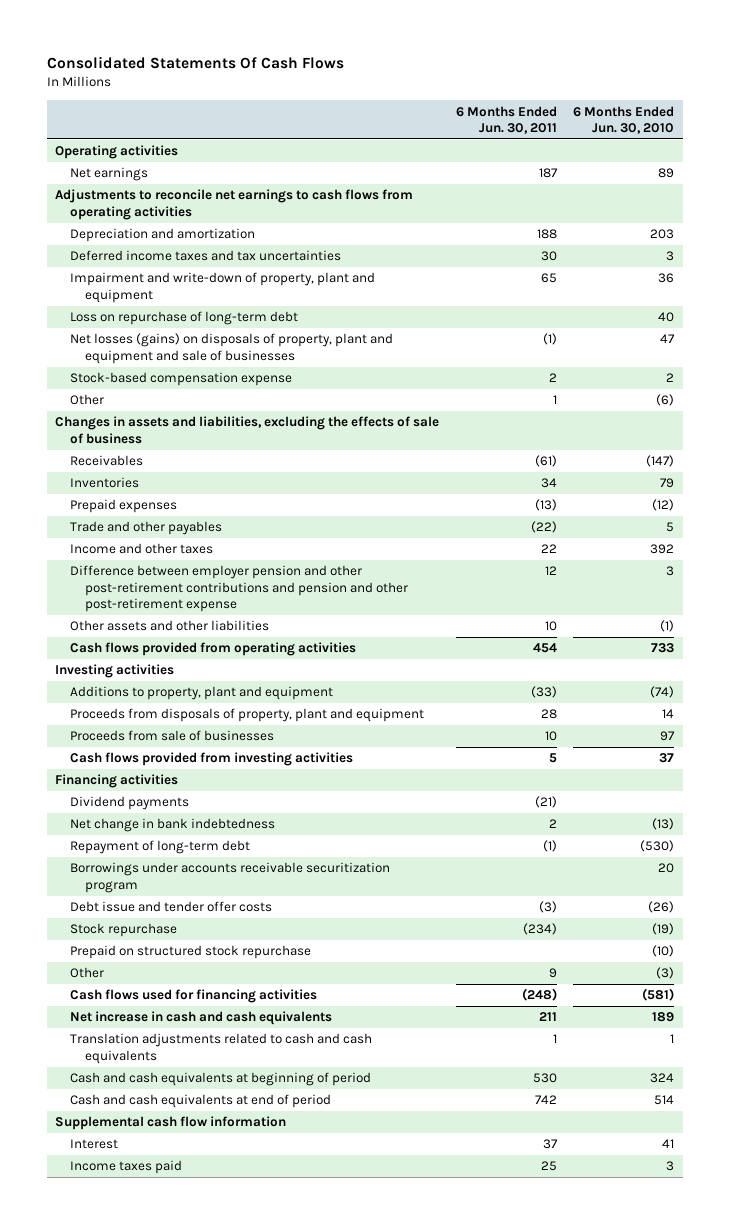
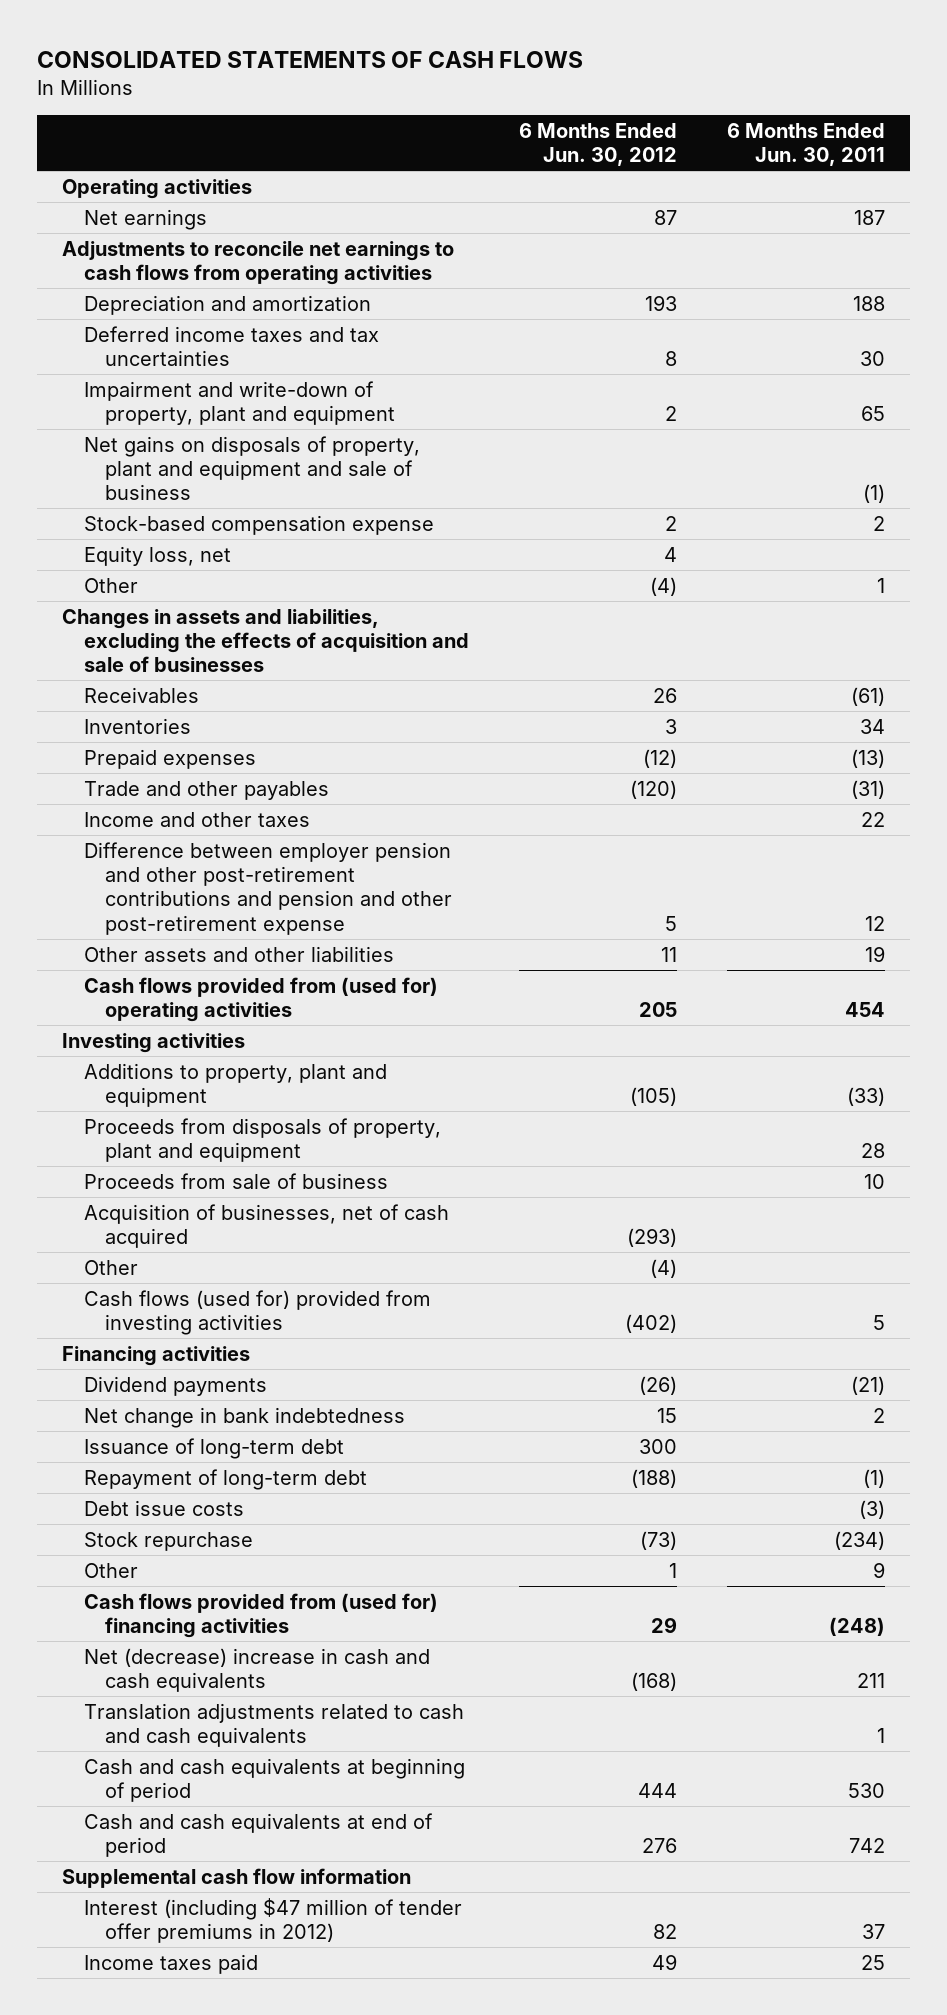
[46,56,344,70] Consolidated Statements Of Cash Flows -> [37,51,584,69] CONSOLIDATED STATEMENTS OF CASH FLOWS
[573,105,675,134] 6 Months Ended Jun. 30, 2010 -> none
none -> [518,122,677,166] 6 Months Ended Jun. 30, 2012
[70,311,299,326] Loss on repurchase of long-term debt -> none
[70,333,394,364] Net losses (gains) on disposals of property, plant and equipment and sale of businesses -> [83,435,420,501] Net gains on disposals of property, plant and equipment and sale of business
none -> [83,545,231,566] Equity loss, net
[55,416,440,444] Changes in assets and liabilities, excluding the effects of sale of business -> [62,608,469,673] Changes in assets and liabilities, excluding the effects of acquisition and sale of businesses
[530,521,557,534] (22) -> [850,779,885,799] (31)
[544,621,557,632] 10 -> [864,945,885,962] 19
[70,642,357,657] Cash flows provided from operating activities -> [83,976,438,1023] Cash flows provided from (used for) operating activities
[70,730,275,742] Proceeds from sale of businesses -> [83,1172,388,1189] Proceeds from sale of business
none -> [83,1203,449,1249] Acquisition of businesses, net of cash acquired
none -> [83,1259,138,1275] Other
[70,752,354,767] Cash flows provided from investing activities -> [83,1289,431,1336] Cash flows (used for) provided from investing activities
none -> [83,1437,344,1459] Issuance of long-term debt
[70,862,391,893] Borrowings under accounts receivable securitization program -> none
[70,901,273,913] Debt issue and tender offer costs -> [83,1499,244,1516] Debt issue costs
[70,945,312,960] Prepaid on structured stock repurchase -> none
[70,989,318,1004] Cash flows used for financing activities -> [83,1592,438,1639] Cash flows provided from (used for) financing activities
[70,1011,333,1026] Net increase in cash and cash equivalents -> [83,1647,430,1693] Net (decrease) increase in cash and cash equivalents
[70,1139,119,1150] Interest -> [83,1897,462,1944] Interest (including $47 million of tender offer premiums in 2012)

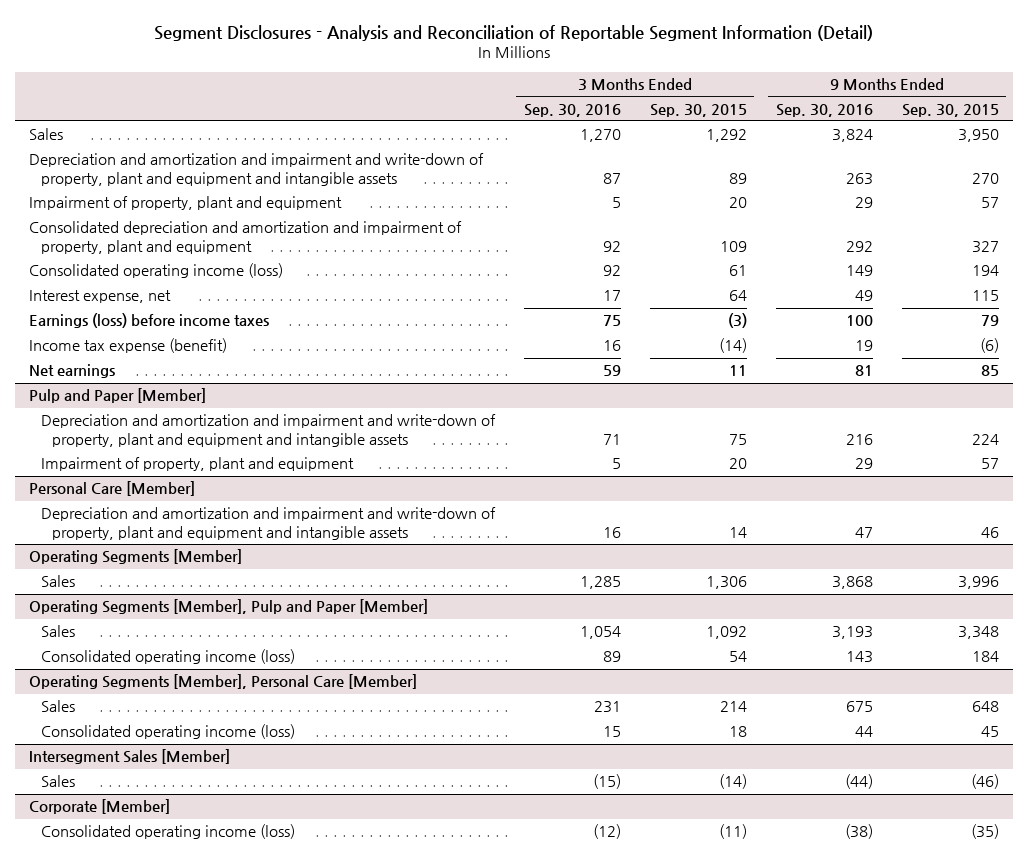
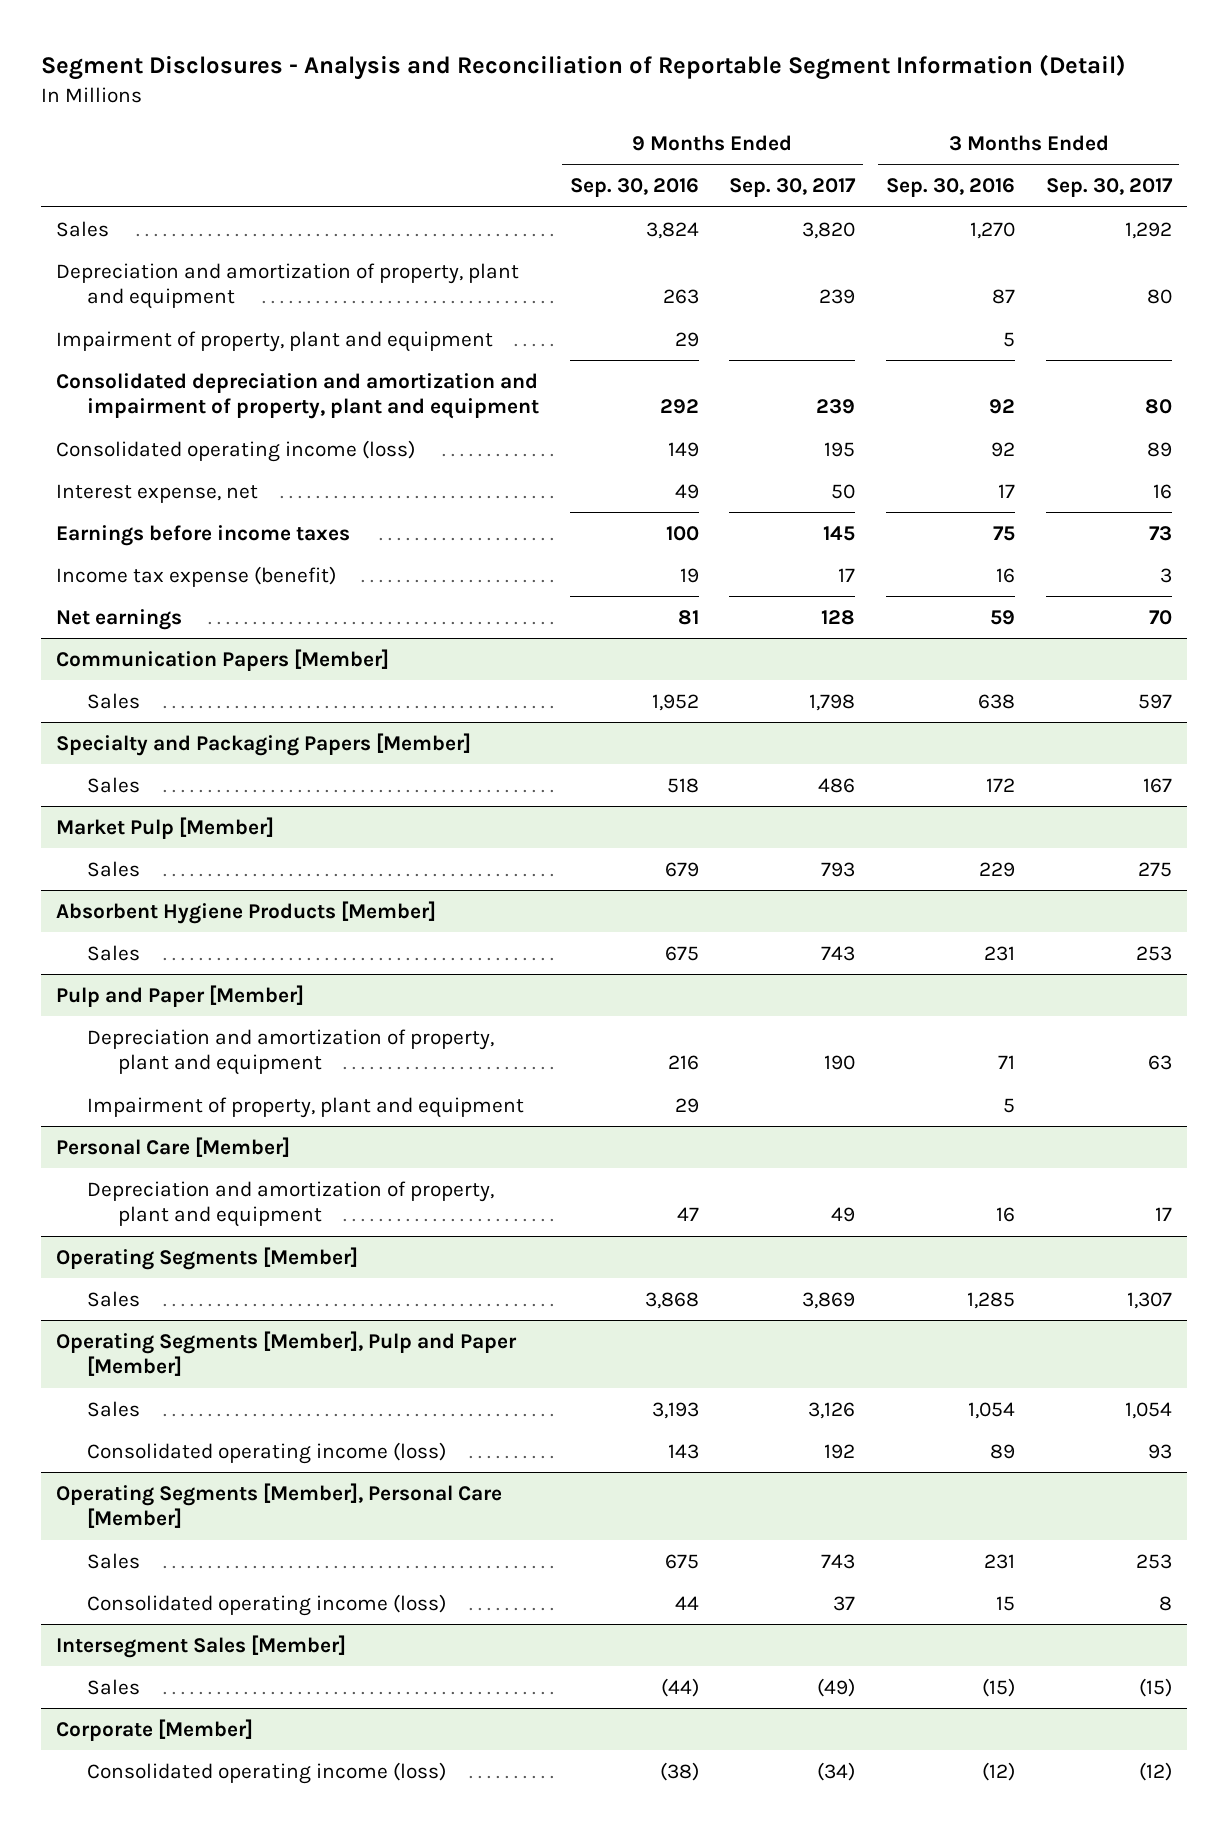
[649,103,747,117] Sep. 30, 2015 -> none
[901,103,999,117] Sep. 30, 2015 -> none
none -> [729,178,857,198] Sep. 30, 2017
none -> [1045,178,1173,198] Sep. 30, 2017
[29,153,485,186] Depreciation and amortization and impairment and write-down of property, plant and equipment and intangible assets -> [56,262,520,310] Depreciation and amortization of property, plant and equipment
[29,313,270,329] Earnings (loss) before income taxes -> [56,524,351,546] Earnings before income taxes
none -> [56,648,390,671] Communication Papers [Member]
none -> [86,692,140,709] Sales
none -> [56,732,472,756] Specialty and Packaging Papers [Member]
none -> [86,776,140,793] Sales
none -> [56,816,275,839] Market Pulp [Member]
none -> [86,860,140,877] Sales
none -> [56,900,437,924] Absorbent Hygiene Products [Member]
none -> [86,944,140,961] Sales
[40,414,496,447] Depreciation and amortization and impairment and write-down of property, plant and equipment and intangible assets -> [86,1028,494,1076] Depreciation and amortization of property, plant and equipment
[40,507,496,540] Depreciation and amortization and impairment and write-down of property, plant and equipment and intangible assets -> [86,1180,494,1228] Depreciation and amortization of property, plant and equipment

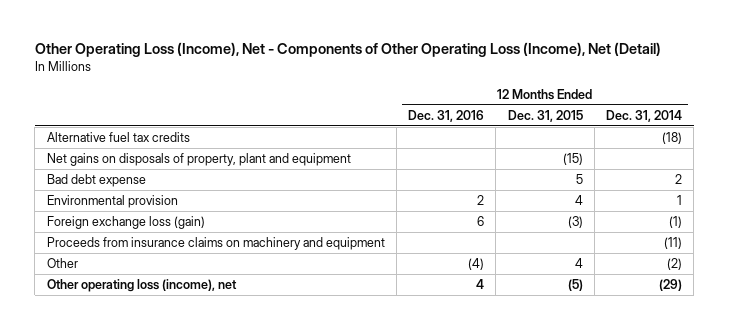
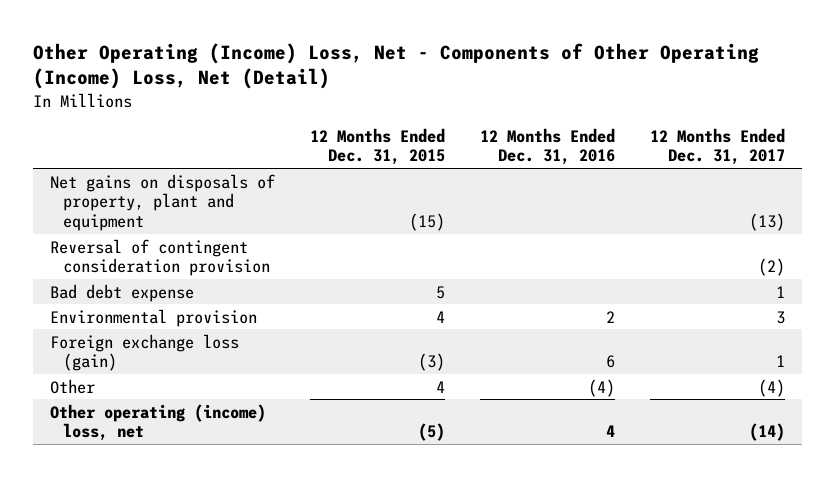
[34,42,661,58] Other Operating Loss (Income), Net - Components of Other Operating Loss (Income), Net (Detail) -> [32,42,759,90] Other Operating (Income) Loss, Net - Components of Other Operating (Income) Loss, Net (Detail)
[606,109,683,122] Dec. 31, 2014 -> none
none -> [649,127,785,166] 12 Months Ended Dec. 31, 2017
[46,132,190,143] Alternative fuel tax credits -> none
none -> [50,238,271,277] Reversal of contingent consideration provision
[46,237,385,251] Proceeds from insurance claims on machinery and equipment -> none
[46,279,237,293] Other operating loss (income), net -> [50,403,267,442] Other operating (income) loss, net

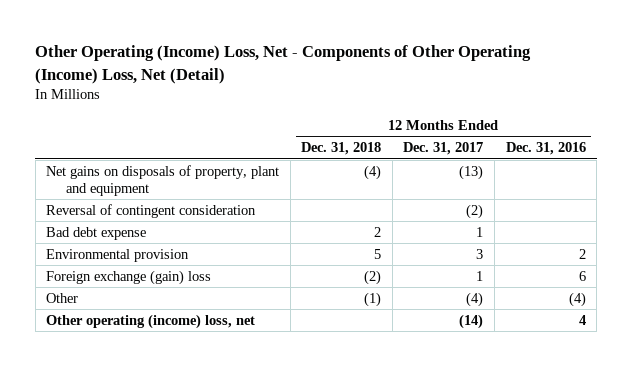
[310,127,446,166] 12 Months Ended Dec. 31, 2015 -> none
none -> [301,141,382,155] Dec. 31, 2018
[50,238,271,277] Reversal of contingent consideration provision -> [46,203,257,218] Reversal of contingent consideration
[50,333,240,372] Foreign exchange loss (gain) -> [46,269,212,285] Foreign exchange (gain) loss

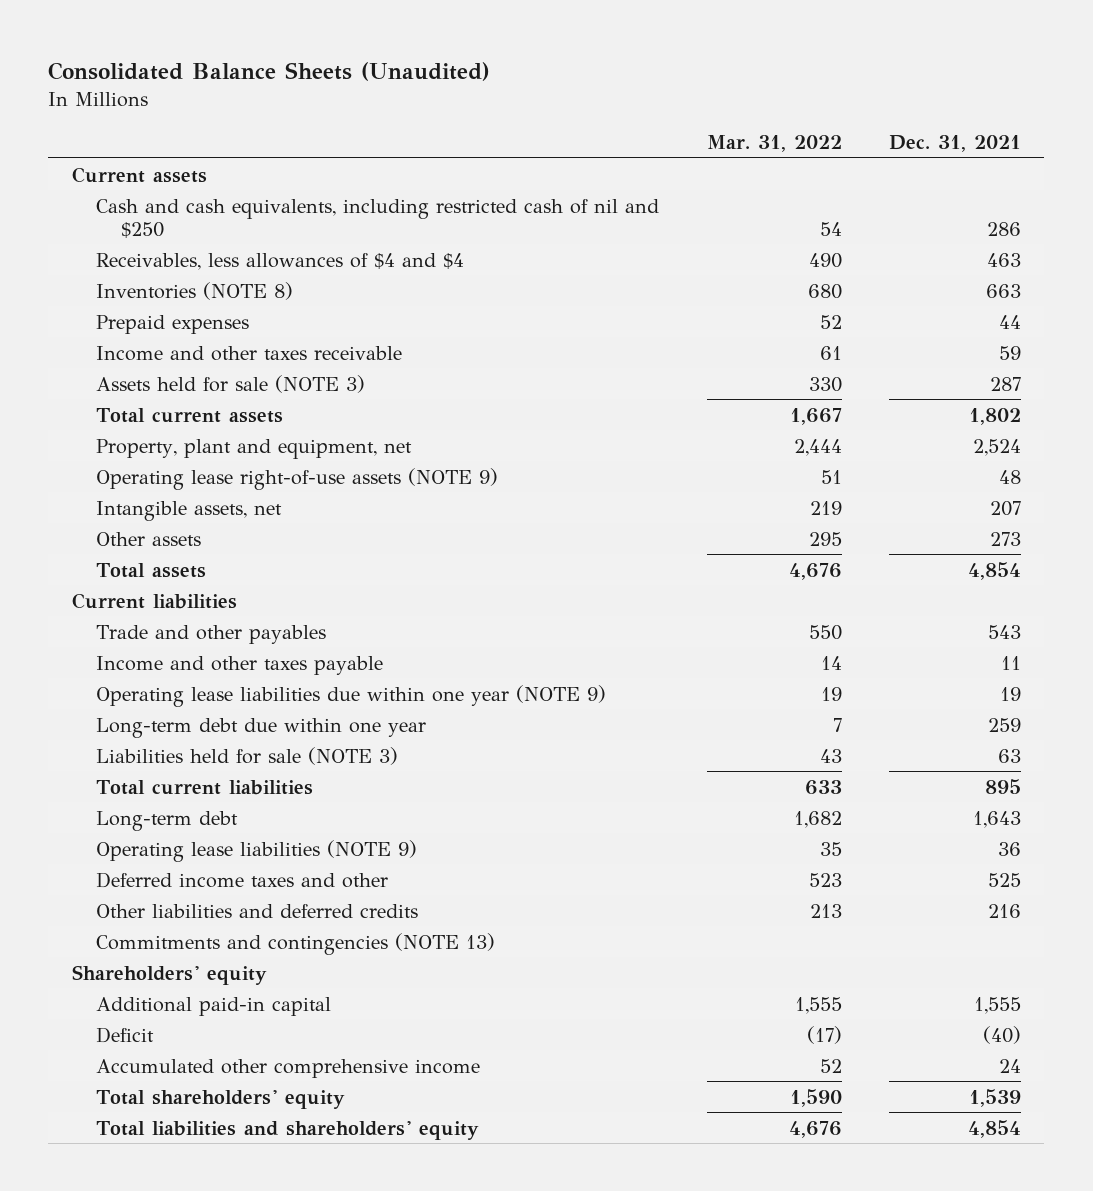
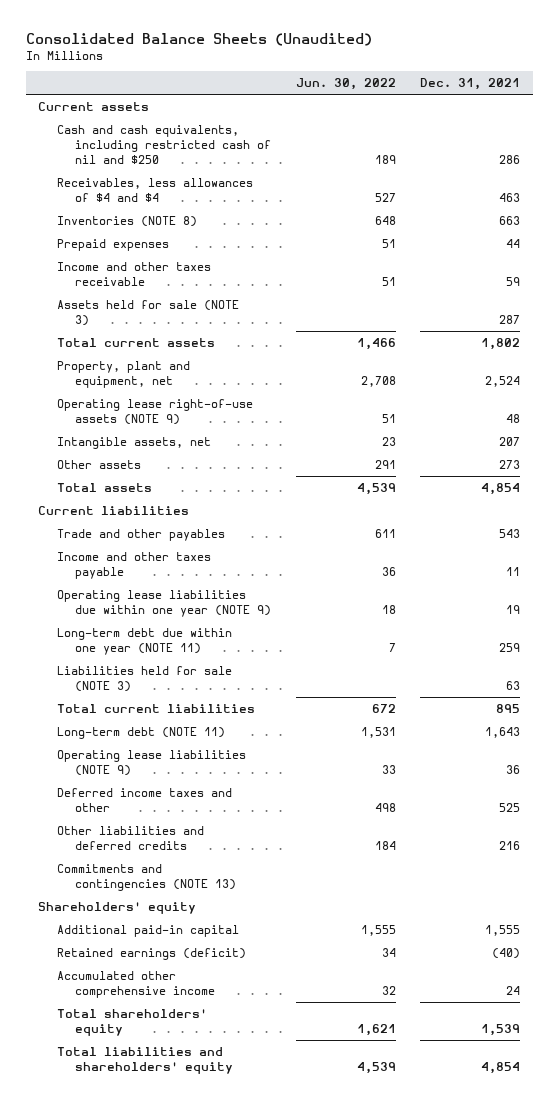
[706,134,842,152] Mar. 31, 2022 -> none
none -> [295,78,396,91] Jun. 30, 2022
[96,717,427,738] Long-term debt due within one year -> [56,628,232,655] Long-term debt due within one year (NOTE 11)
[96,810,239,831] Long-term debt -> [56,727,225,740] Long-term debt (NOTE 11)
[96,1026,155,1043] Deficit -> [56,948,246,961] Retained earnings (deficit)

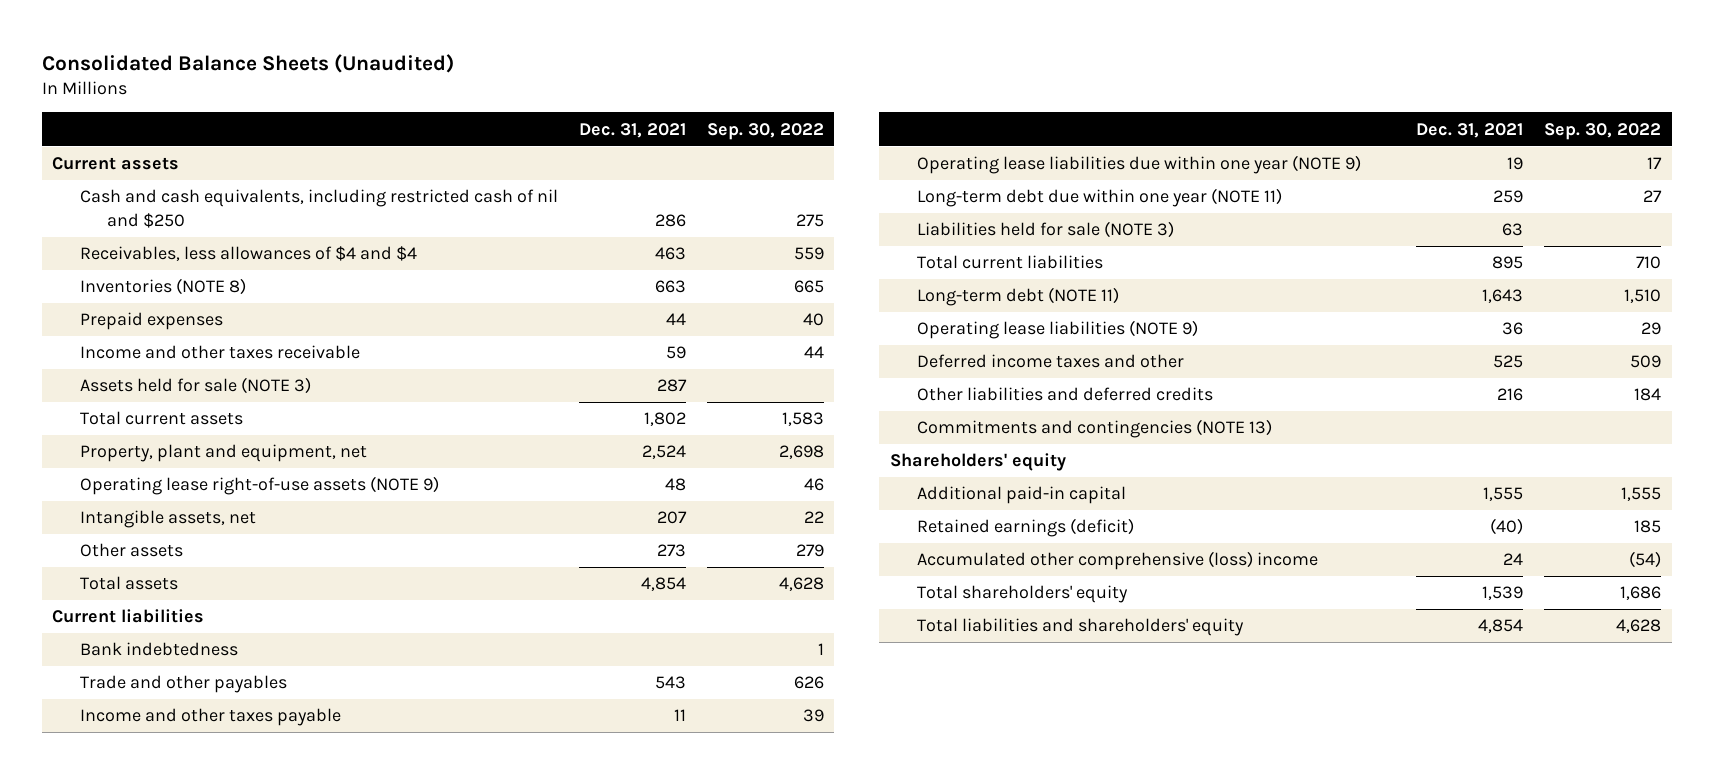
[295,78,396,91] Jun. 30, 2022 -> none
none -> [706,122,824,140] Sep. 30, 2022
none -> [79,642,238,657] Bank indebtedness
[56,971,216,998] Accumulated other comprehensive income -> [917,551,1319,571] Accumulated other comprehensive (loss) income

